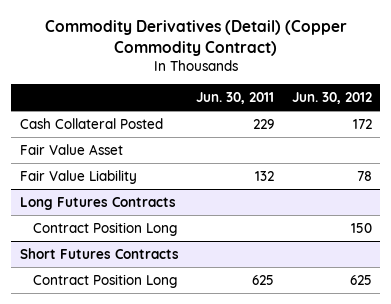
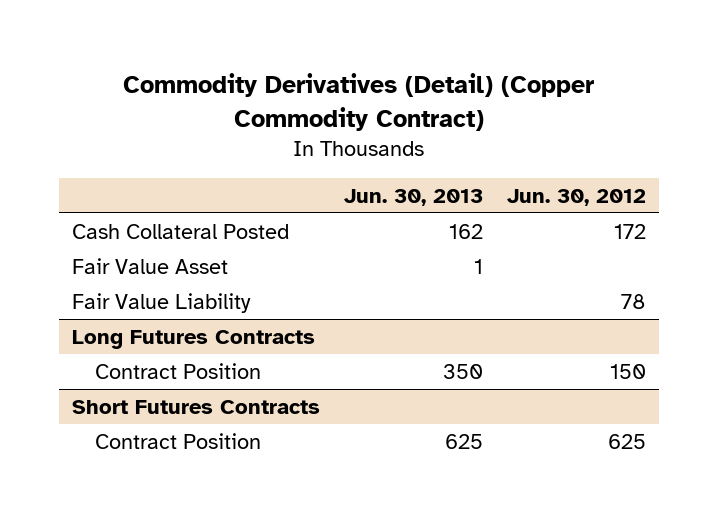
[196,92,275,105] Jun. 30, 2011 -> none
none -> [344,188,484,206] Jun. 30, 2013
[32,221,177,236] Contract Position Long -> [95,362,262,379] Contract Position
[32,273,177,288] Contract Position Long -> [95,432,262,449] Contract Position

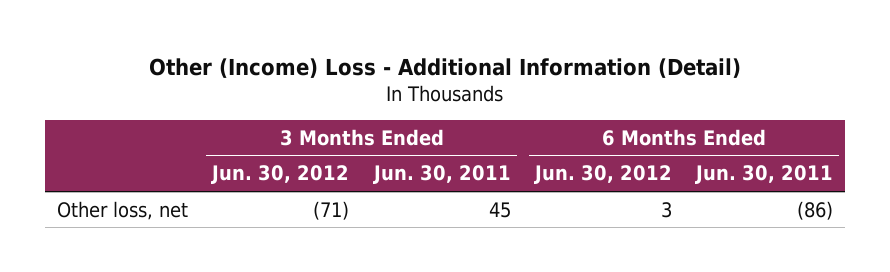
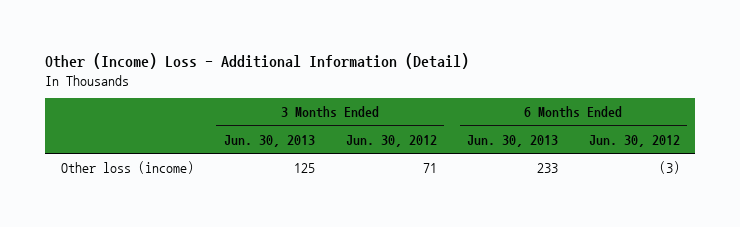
[372,165,511,185] Jun. 30, 2011 -> none
[695,165,834,185] Jun. 30, 2011 -> none
none -> [224,134,316,147] Jun. 30, 2013
none -> [467,134,559,147] Jun. 30, 2013
[57,200,189,220] Other loss, net -> [60,161,194,175] Other loss (income)
[313,200,350,220] (71) -> [422,163,437,174] 71
[660,201,672,218] 3 -> [658,161,680,175] (3)

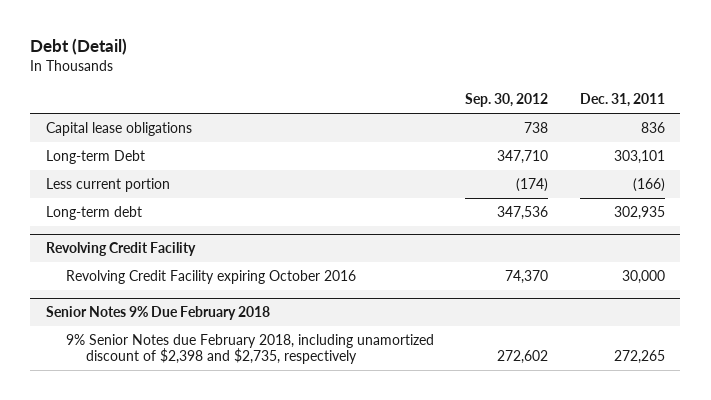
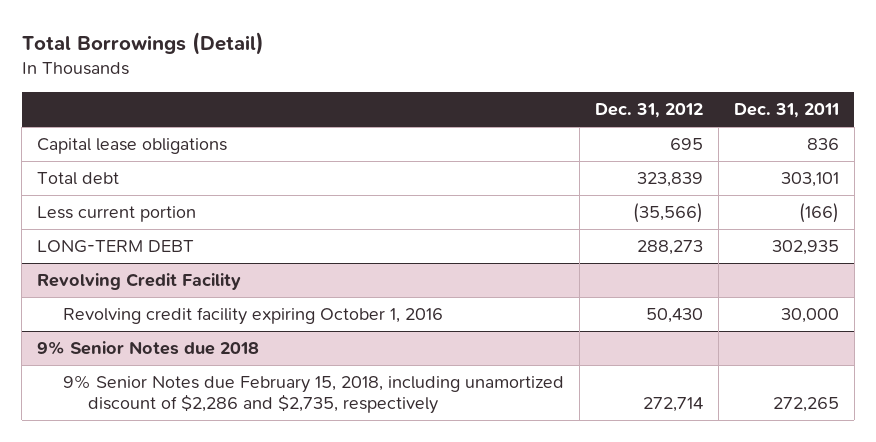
[30,38,128,56] Debt (Detail) -> [21,31,264,55] Total Borrowings (Detail)
[465,93,549,108] Sep. 30, 2012 -> none
none -> [594,103,703,119] Dec. 31, 2012
[45,149,145,164] Long-term Debt -> [37,172,120,186] Total debt
[45,205,142,220] Long-term debt -> [37,240,195,254] LONG-TERM DEBT
[66,269,357,284] Revolving Credit Facility expiring October 2016 -> [62,307,443,326] Revolving credit facility expiring October 1, 2016
[45,306,270,321] Senior Notes 9% Due February 2018 -> [37,341,260,356] 9% Senior Notes due 2018
[66,333,435,365] 9% Senior Notes due February 2018, including unamortized discount of $2,398 and $2,735, respectively -> [62,375,564,415] 9% Senior Notes due February 15, 2018, including unamortized discount of $2,286 and $2,735, respectively

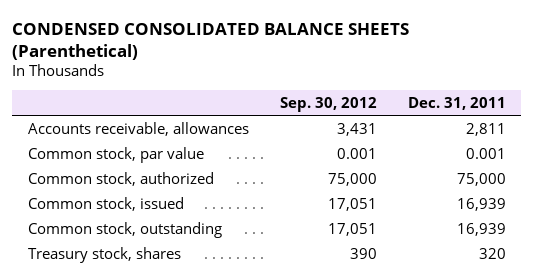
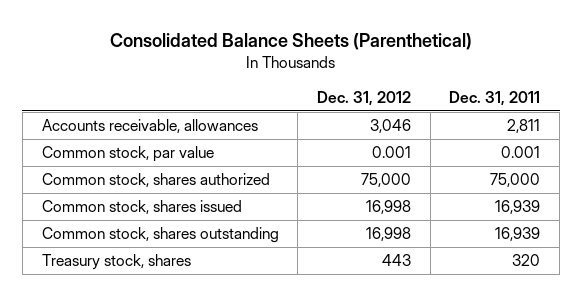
[12,22,410,60] CONDENSED CONSOLIDATED BALANCE SHEETS (Parenthetical) -> [109,32,472,50] Consolidated Balance Sheets (Parenthetical)
[279,97,377,113] Sep. 30, 2012 -> none
none -> [316,90,411,106] Dec. 31, 2012
[27,171,214,186] Common stock, authorized -> [41,173,270,188] Common stock, shares authorized
[27,196,184,211] Common stock, issued -> [41,200,242,215] Common stock, shares issued
[27,221,222,238] Common stock, outstanding -> [41,227,279,244] Common stock, shares outstanding

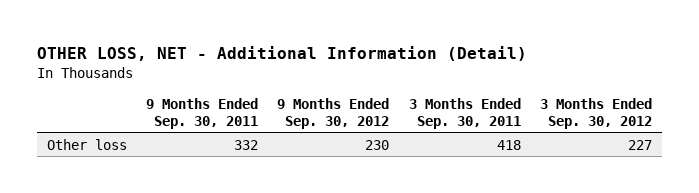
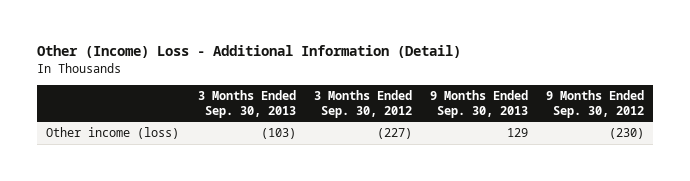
[37,45,528,61] OTHER LOSS, NET - Additional Information (Detail) -> [37,45,462,59] Other (Income) Loss - Additional Information (Detail)
[146,97,259,129] 9 Months Ended Sep. 30, 2011 -> none
[408,97,521,129] 3 Months Ended Sep. 30, 2011 -> none
none -> [197,90,296,118] 3 Months Ended Sep. 30, 2013
none -> [429,90,528,118] 9 Months Ended Sep. 30, 2013
[46,138,127,150] Other loss -> [46,127,180,140] Other income (loss)
[365,139,390,150] 230 -> [608,128,644,140] (230)
[628,139,653,150] 227 -> [376,128,412,140] (227)

